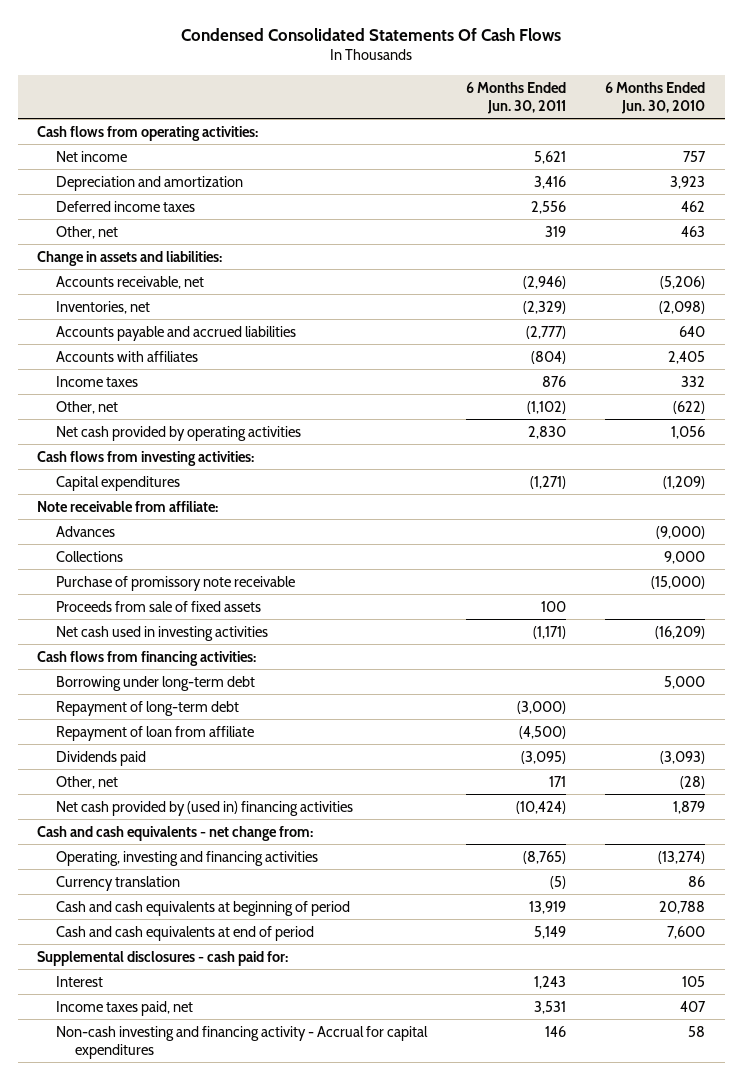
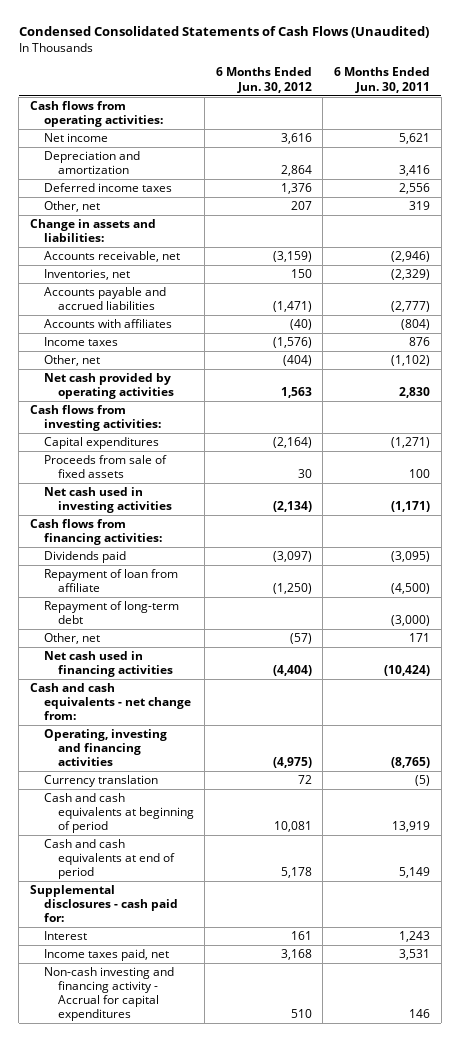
[181,27,562,41] Condensed Consolidated Statements Of Cash Flows -> [18,26,429,39] Condensed Consolidated Statements of Cash Flows (Unaudited)
[605,81,706,114] 6 Months Ended Jun. 30, 2010 -> none
none -> [215,67,312,93] 6 Months Ended Jun. 30, 2012
[37,500,219,512] Note receivable from affiliate: -> none
[56,525,116,537] Advances -> none
[56,550,124,562] Collections -> none
[56,575,296,591] Purchase of promissory note receivable -> none
[56,675,256,691] Borrowing under long-term debt -> none
[56,725,255,741] Repayment of loan from affiliate -> [43,569,178,593] Repayment of loan from affiliate
[56,700,240,716] Repayment of long-term debt -> [43,601,179,625] Repayment of long-term debt
[56,800,354,816] Net cash provided by (used in) financing activities -> [43,651,173,678] Net cash used in financing activities

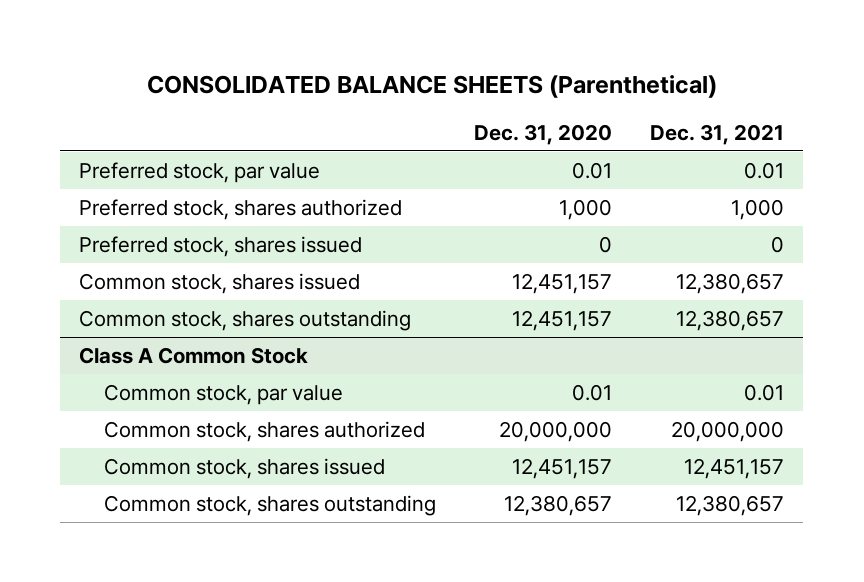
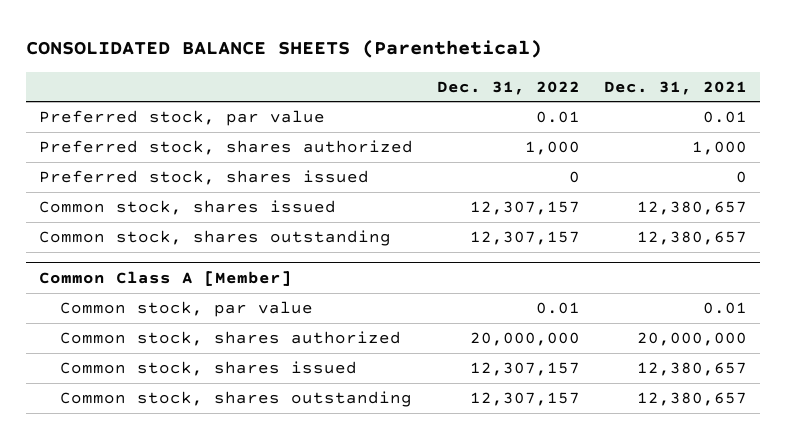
[474,124,613,146] Dec. 31, 2020 -> none
none -> [437,80,581,95] Dec. 31, 2022
[79,346,309,364] Class A Common Stock -> [38,271,292,287] Common Class A [Member]
[684,457,785,479] 12,451,157 -> [637,362,748,377] 12,380,657

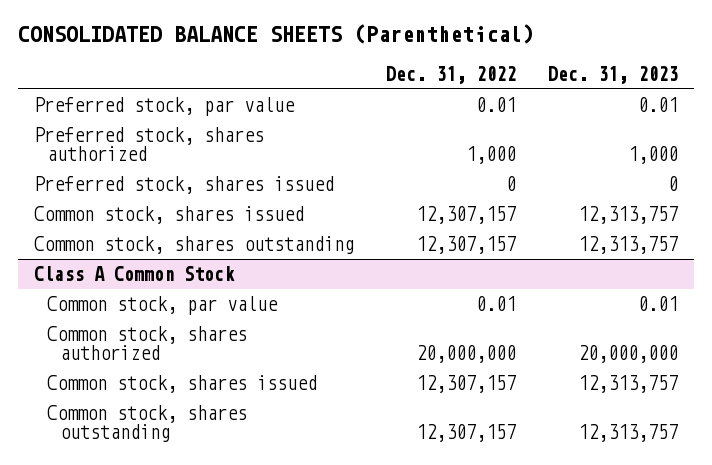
[604,80,748,95] Dec. 31, 2021 -> none
none -> [548,65,679,84] Dec. 31, 2023
[38,271,292,287] Common Class A [Member] -> [34,266,236,282] Class A Common Stock

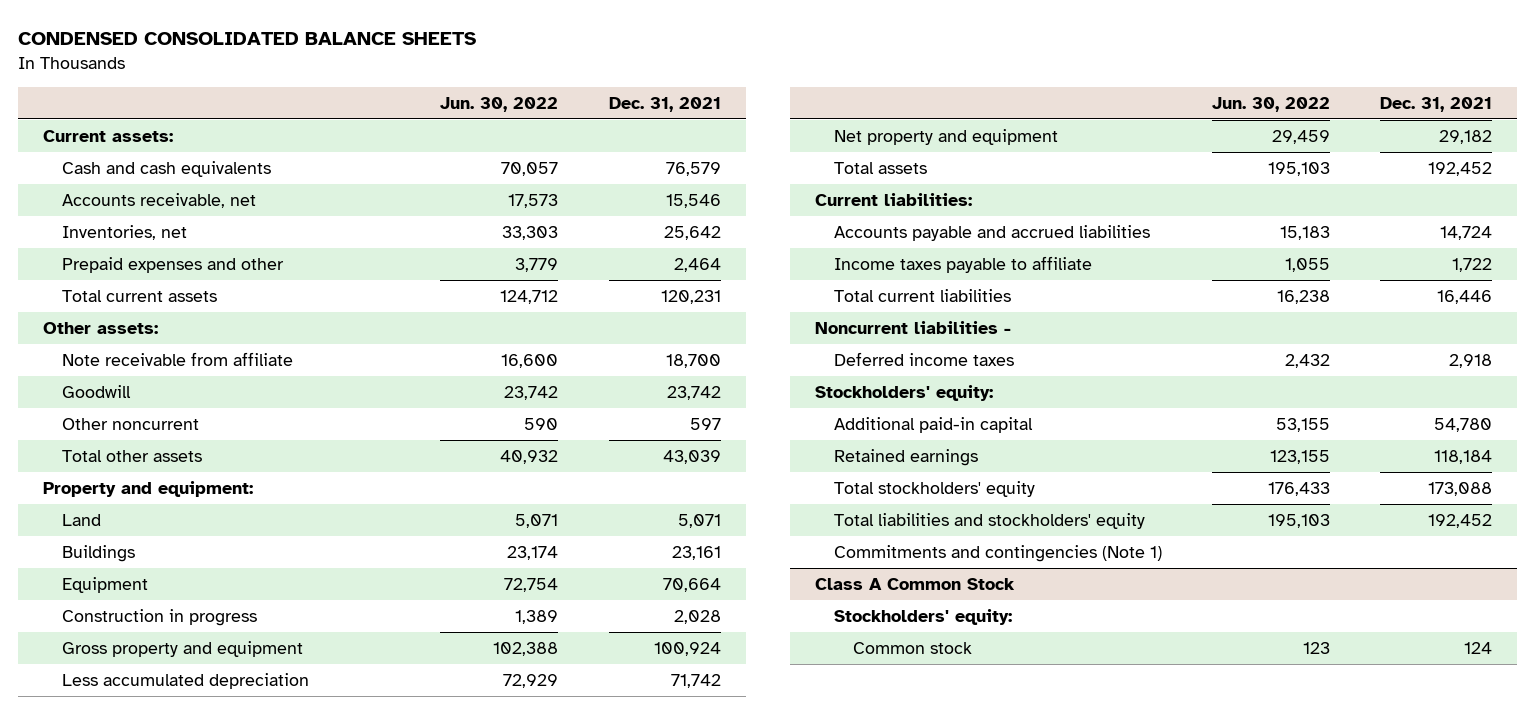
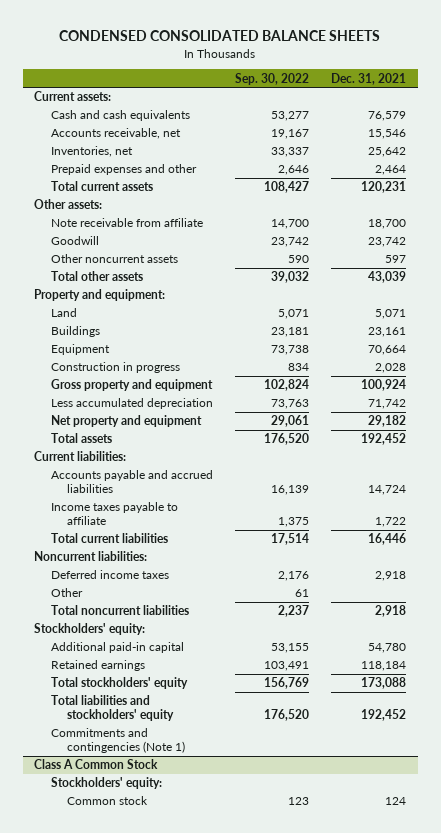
[440,96,559,112] Jun. 30, 2022 -> none
none -> [235,72,310,85] Sep. 30, 2022
[62,418,200,431] Other noncurrent -> [50,254,178,264] Other noncurrent assets
[814,321,1011,335] Noncurrent liabilities - -> [34,551,148,562] Noncurrent liabilities:
none -> [50,588,83,598] Other
none -> [50,605,189,616] Total noncurrent liabilities

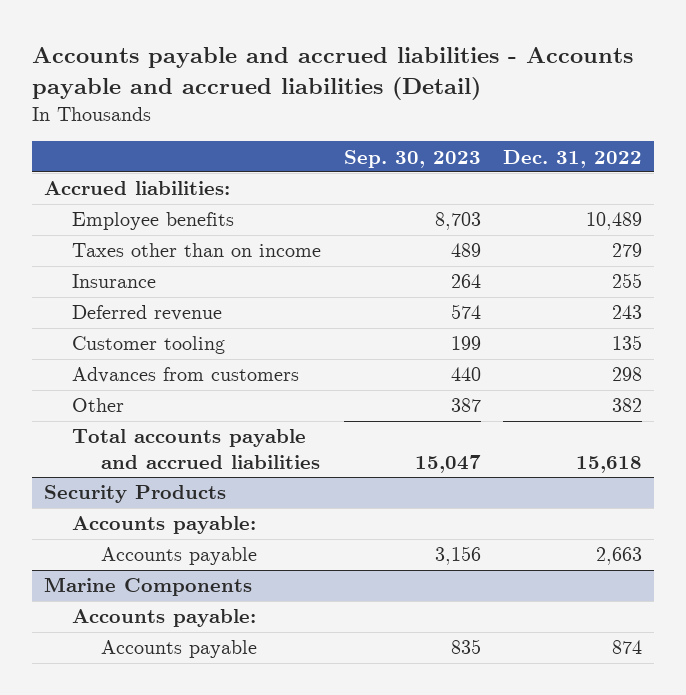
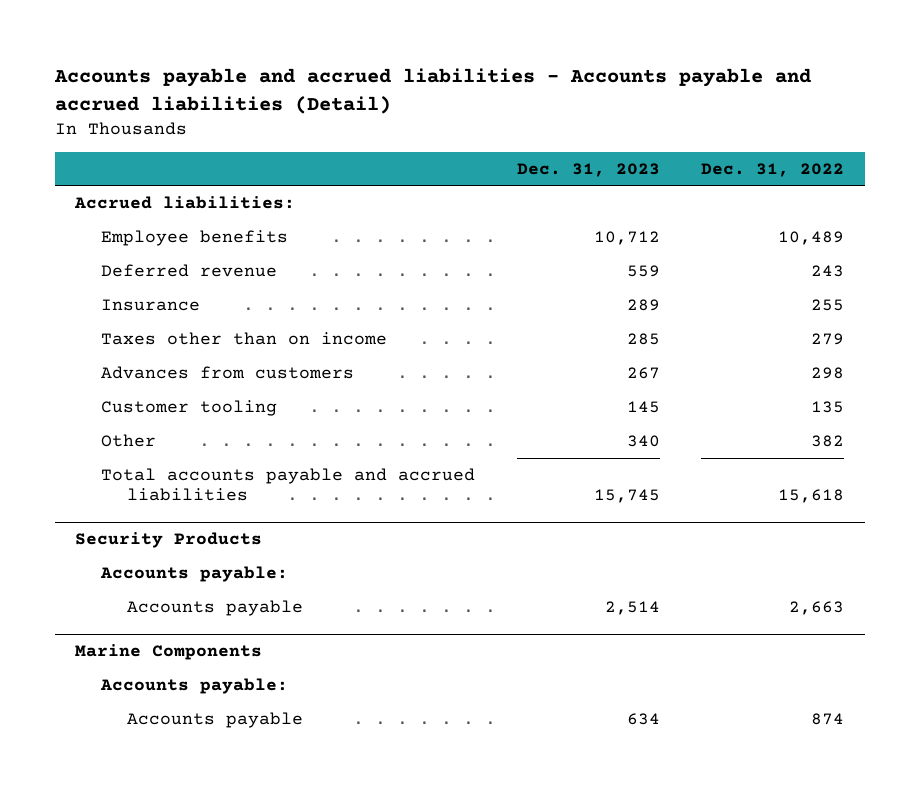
[343,149,481,168] Sep. 30, 2023 -> none
none -> [516,162,660,177] Dec. 31, 2023
[72,274,157,289] Insurance -> [101,298,201,311] Insurance
[72,243,322,258] Taxes other than on income -> [101,331,388,345] Taxes other than on income
[72,336,226,355] Customer tooling -> [101,399,278,416] Customer tooling

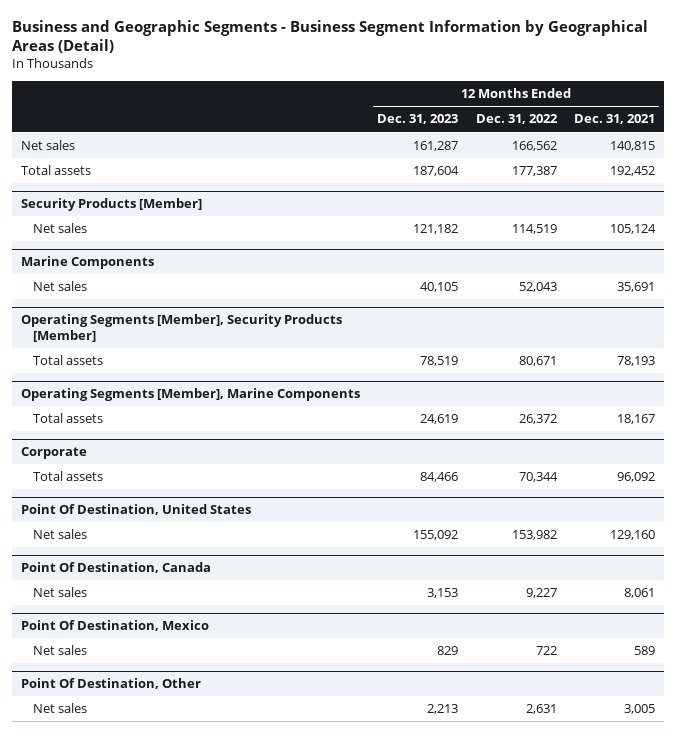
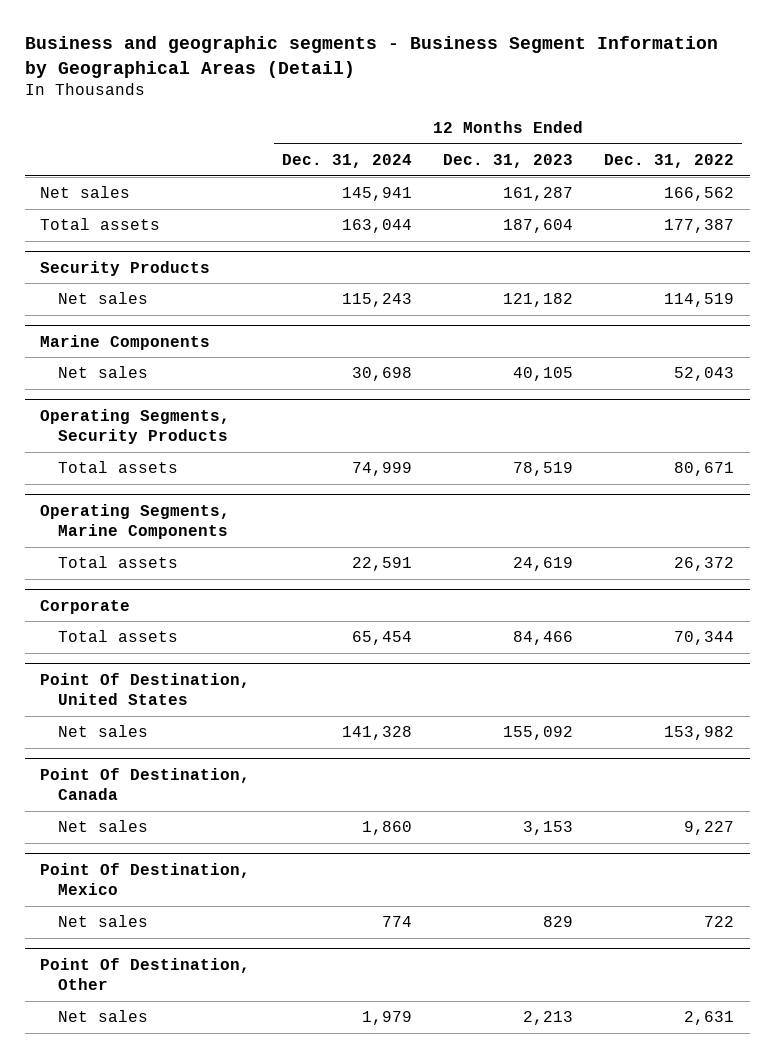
[12,19,649,54] Business and Geographic Segments - Business Segment Information by Geographical Areas (Detail) -> [24,36,718,79] Business and geographic segments - Business Segment Information by Geographical Areas (Detail)
[574,114,656,125] Dec. 31, 2021 -> none
none -> [281,153,412,168] Dec. 31, 2024
[20,198,202,212] Security Products [Member] -> [40,260,211,276] Security Products
[20,314,342,343] Operating Segments [Member], Security Products [Member] -> [40,408,231,444] Operating Segments, Security Products
[20,388,360,402] Operating Segments [Member], Marine Components -> [40,503,231,539] Operating Segments, Marine Components

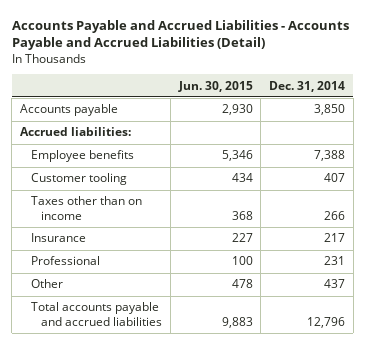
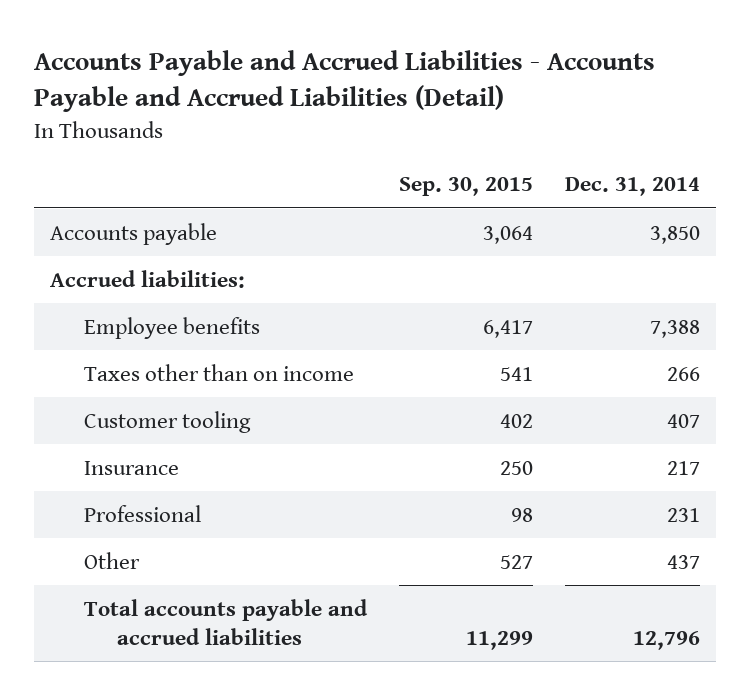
[177,80,253,92] Jun. 30, 2015 -> none
none -> [398,177,533,197] Sep. 30, 2015
[30,173,127,186] Customer tooling -> [83,410,251,433] Customer tooling

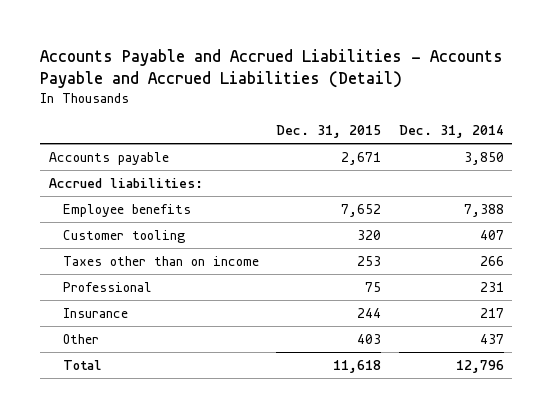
[398,177,533,197] Sep. 30, 2015 -> none
none -> [276,125,382,139] Dec. 31, 2015
[83,363,354,381] Taxes other than on income -> [62,255,259,266] Taxes other than on income
[83,460,179,475] Insurance -> [62,307,128,318] Insurance
[83,598,368,645] Total accounts payable and accrued liabilities -> [62,359,102,370] Total

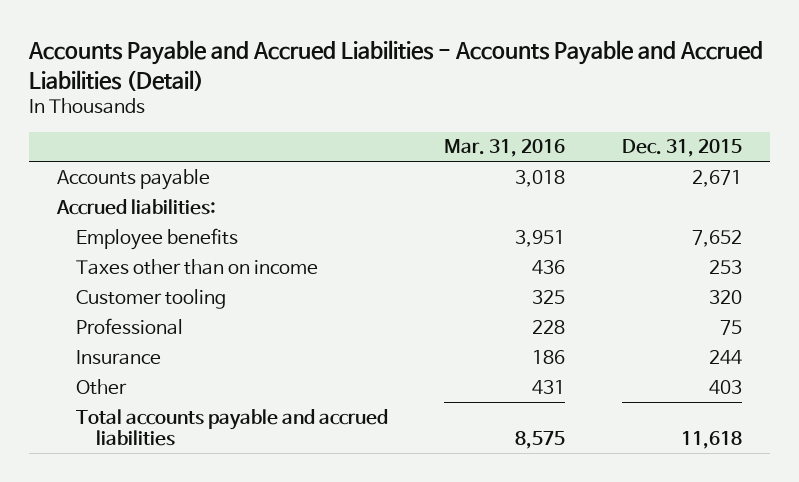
[398,125,504,139] Dec. 31, 2014 -> none
none -> [444,139,566,158] Mar. 31, 2016
[62,229,185,243] Customer tooling -> [76,288,227,309] Customer tooling
[62,359,102,370] Total -> [76,408,389,447] Total accounts payable and accrued liabilities

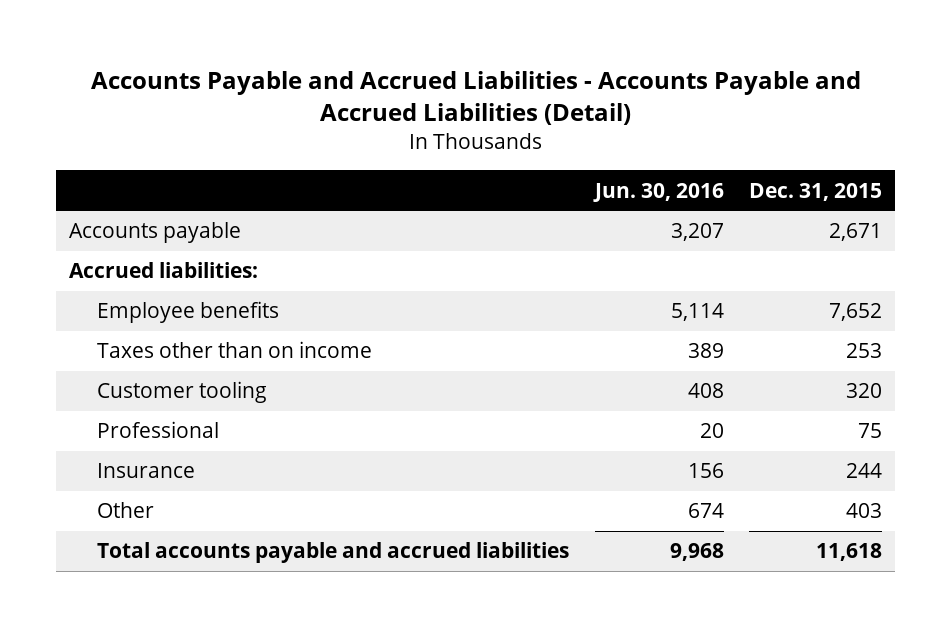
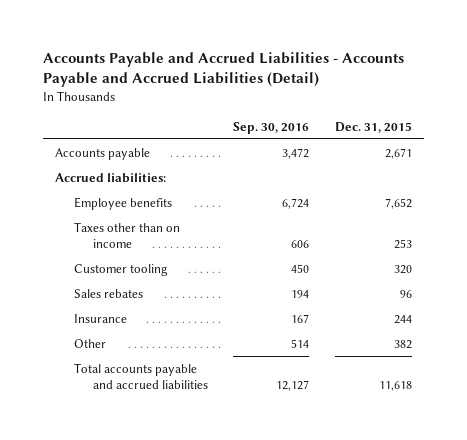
[592,182,724,202] Jun. 30, 2016 -> none
none -> [233,121,310,134] Sep. 30, 2016
[97,421,220,439] Professional -> none
none -> [74,288,144,298] Sales rebates
[846,503,883,519] 403 -> [393,339,412,349] 382

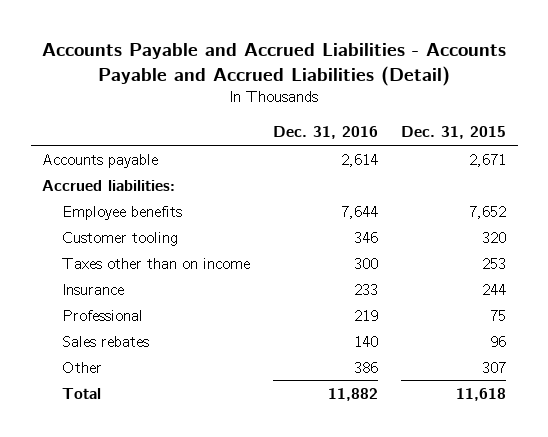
[233,121,310,134] Sep. 30, 2016 -> none
none -> [273,126,379,140] Dec. 31, 2016
[74,221,181,249] Taxes other than on income -> [61,257,250,269] Taxes other than on income
none -> [61,309,143,321] Professional
[74,288,144,298] Sales rebates -> [61,335,149,347] Sales rebates
[393,339,412,349] 382 -> [482,361,507,373] 307
[74,362,209,390] Total accounts payable and accrued liabilities -> [61,387,101,399] Total

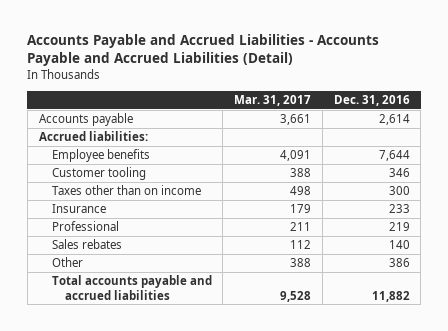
[401,126,507,140] Dec. 31, 2015 -> none
none -> [234,94,312,106] Mar. 31, 2017
[61,387,101,399] Total -> [51,275,212,300] Total accounts payable and accrued liabilities

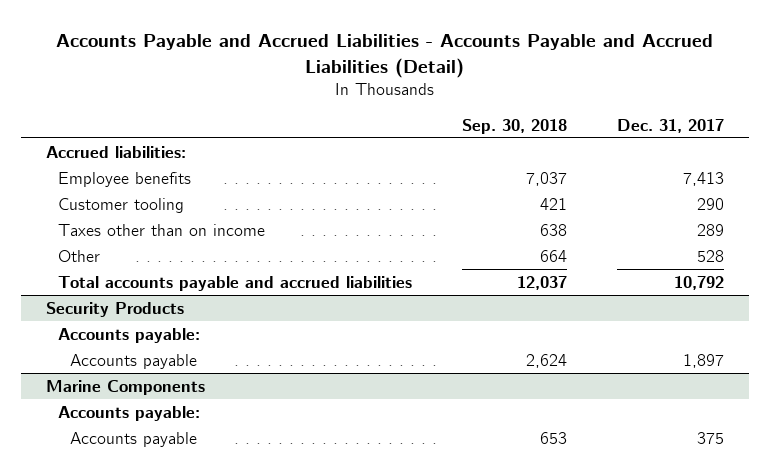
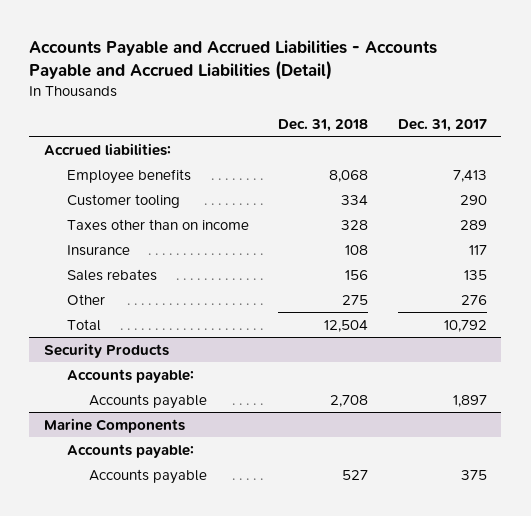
[462,118,568,134] Sep. 30, 2018 -> none
none -> [278,118,369,132] Dec. 31, 2018
none -> [66,244,130,256] Insurance
none -> [66,268,157,281] Sales rebates
[697,249,725,262] 528 -> [460,294,487,305] 276
[58,275,413,291] Total accounts payable and accrued liabilities -> [66,318,101,331] Total

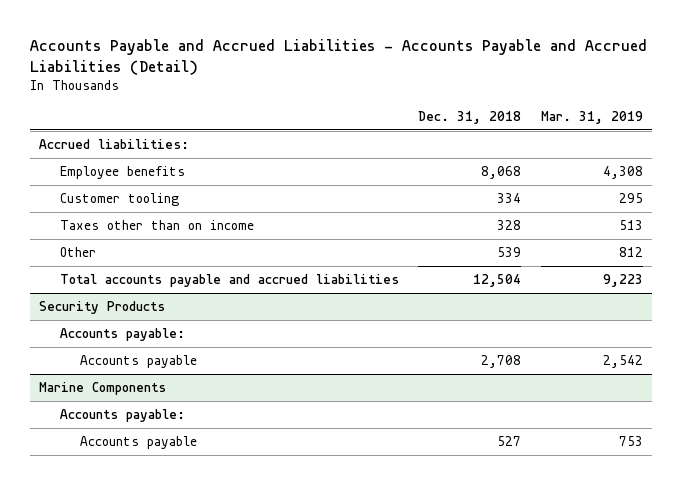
[397,118,487,132] Dec. 31, 2017 -> none
none -> [540,111,643,125] Mar. 31, 2019
[66,244,130,256] Insurance -> none
[66,268,157,281] Sales rebates -> none
[342,294,369,305] 275 -> [497,246,522,257] 539
[66,318,101,331] Total -> [59,273,399,287] Total accounts payable and accrued liabilities

